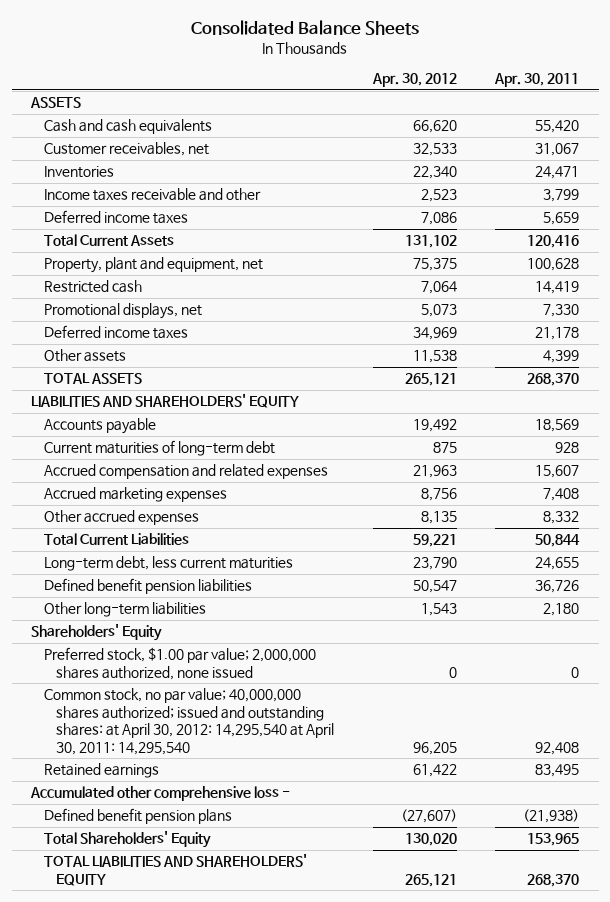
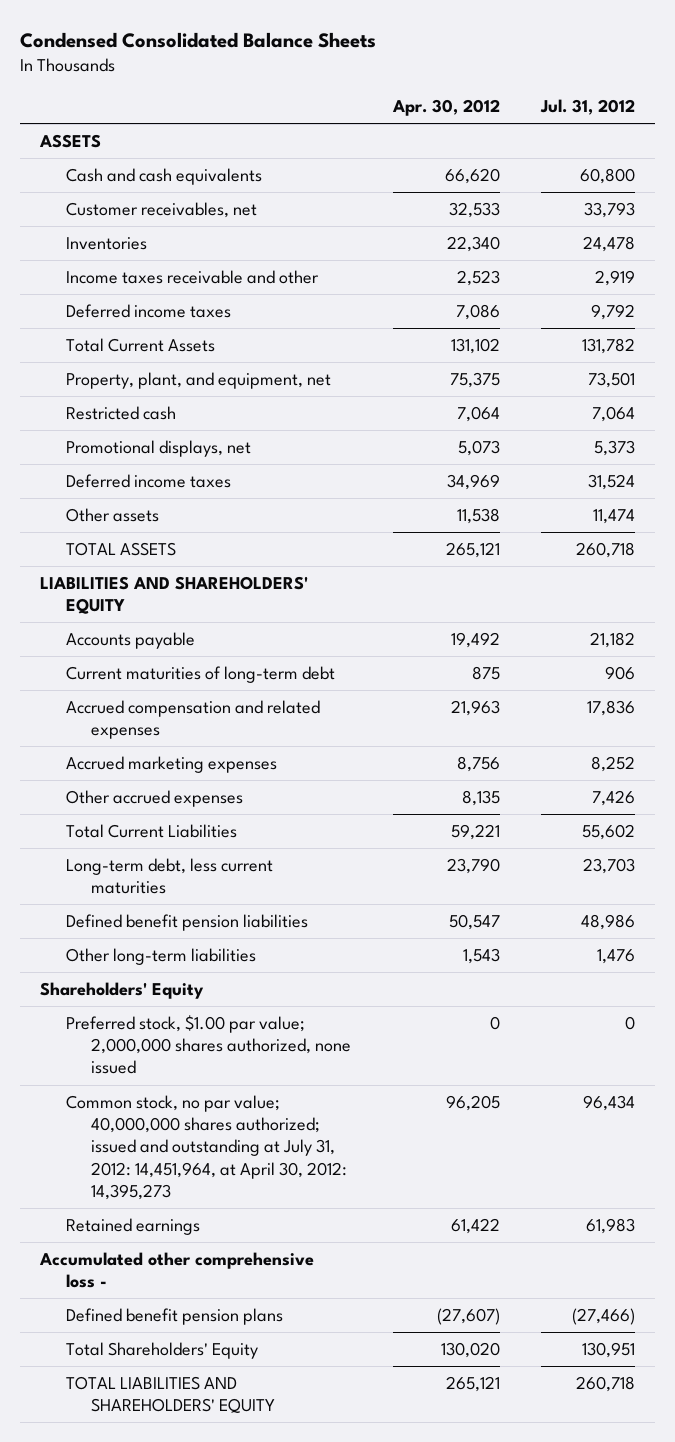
[191,19,420,35] Consolidated Balance Sheets -> [19,32,376,49] Condensed Consolidated Balance Sheets
[494,73,580,88] Apr. 30, 2011 -> none
none -> [539,99,635,116] Jul. 31, 2012
[43,257,263,274] Property, plant and equipment, net -> [65,371,331,389] Property, plant, and equipment, net
[43,688,335,755] Common stock, no par value; 40,000,000 shares authorized; issued and outstanding shares: at April 30, 2012: 14,295,540 at April 30, 2011: 14,295,540 -> [65,1094,348,1200] Common stock, no par value; 40,000,000 shares authorized; issued and outstanding at July 31, 2012: 14,451,964, at April 30, 2012: 14,395,273

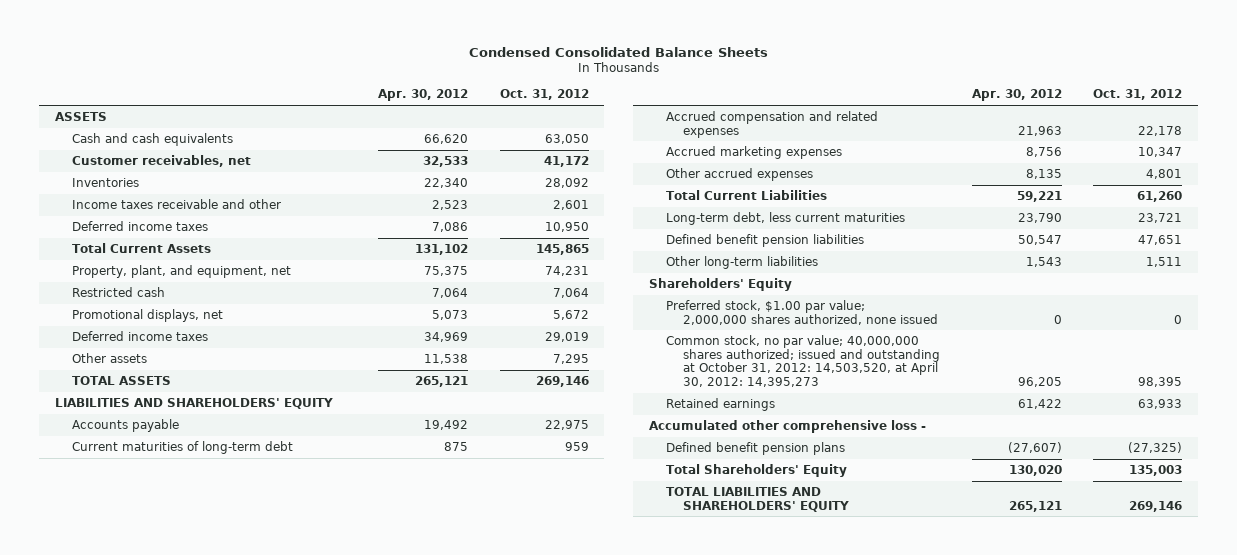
[539,99,635,116] Jul. 31, 2012 -> none
none -> [499,89,589,101] Oct. 31, 2012
[65,1094,348,1200] Common stock, no par value; 40,000,000 shares authorized; issued and outstanding at July 31, 2012: 14,451,964, at April 30, 2012: 14,395,273 -> [665,335,940,387] Common stock, no par value; 40,000,000 shares authorized; issued and outstanding at October 31, 2012: 14,503,520, at April 30, 2012: 14,395,273

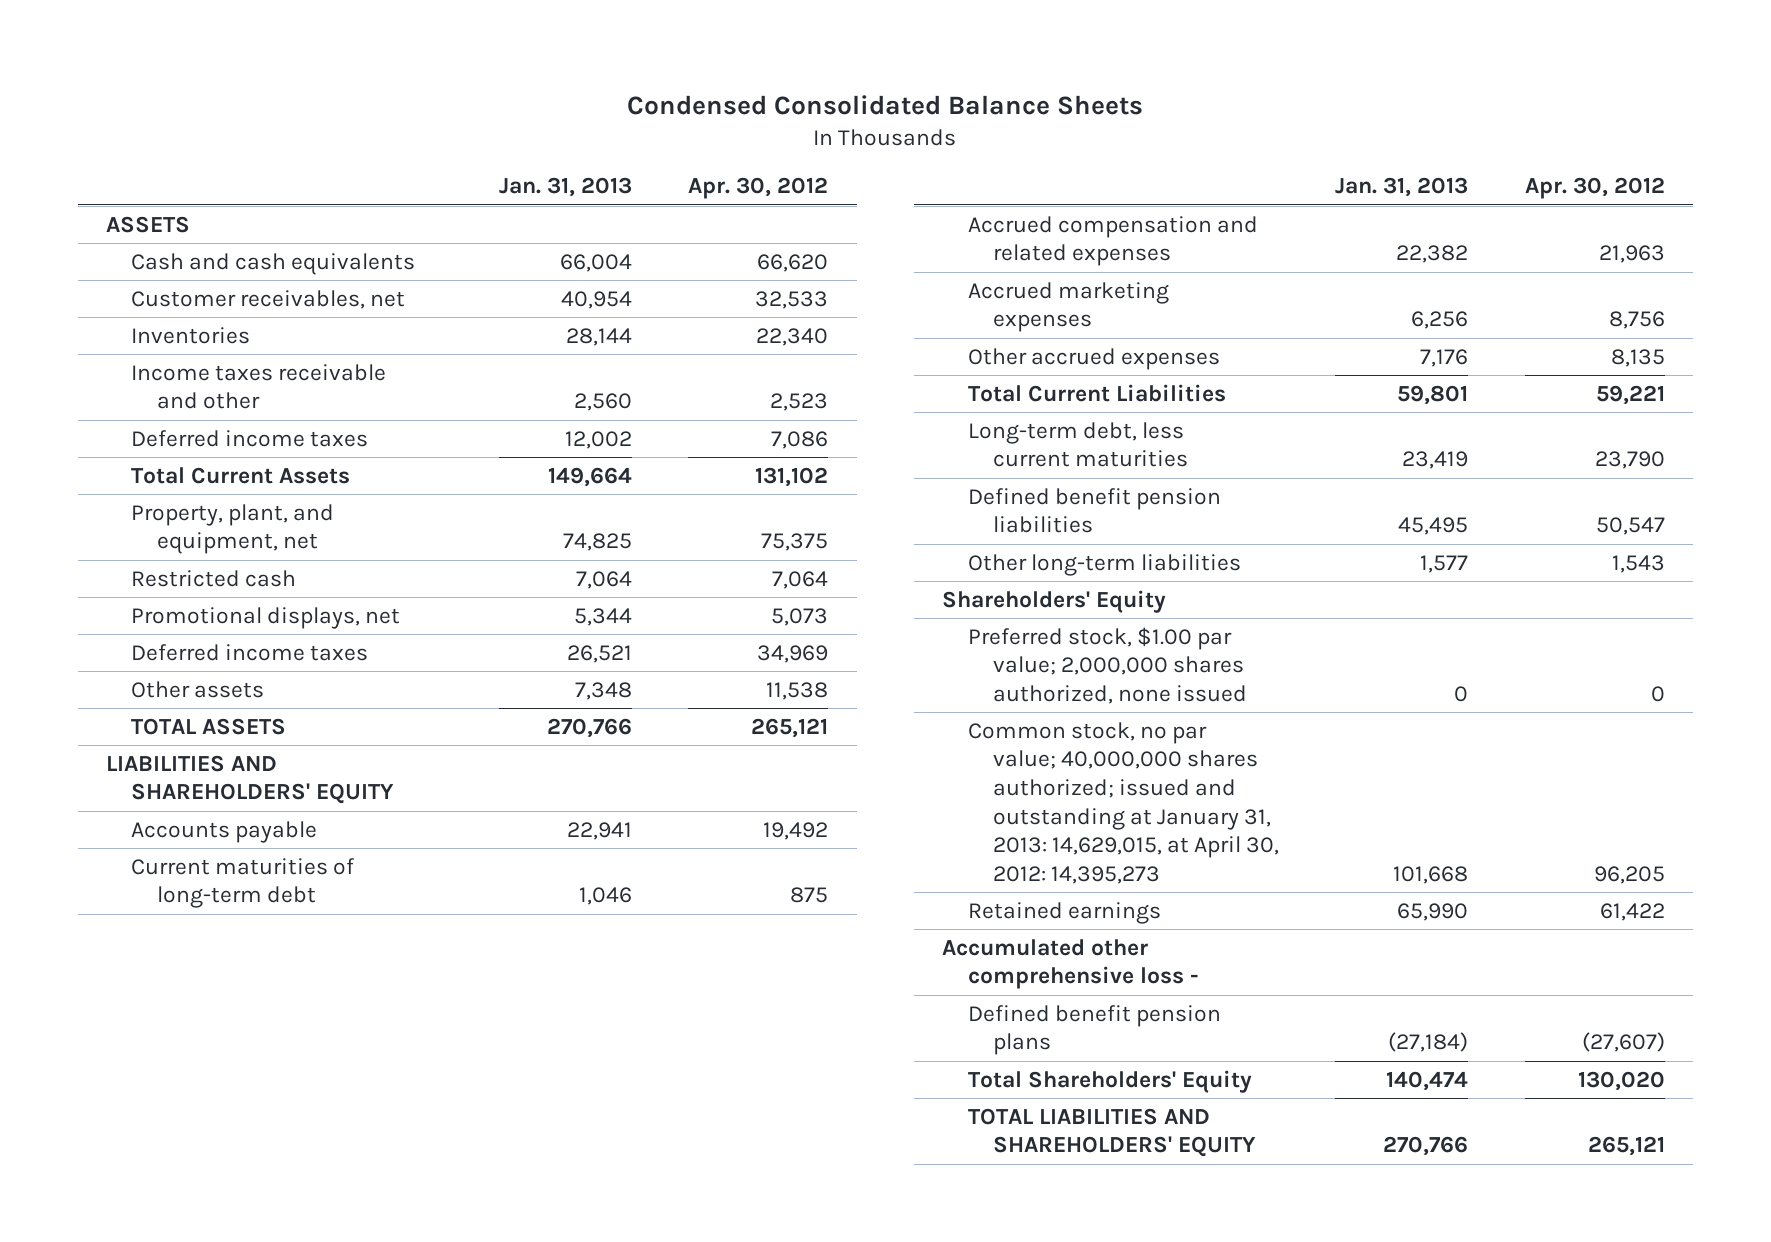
[499,89,589,101] Oct. 31, 2012 -> none
none -> [499,177,633,198] Jan. 31, 2013
[665,335,940,387] Common stock, no par value; 40,000,000 shares authorized; issued and outstanding at October 31, 2012: 14,503,520, at April 30, 2012: 14,395,273 -> [967,721,1279,884] Common stock, no par value; 40,000,000 shares authorized; issued and outstanding at January 31, 2013: 14,629,015, at April 30, 2012: 14,395,273

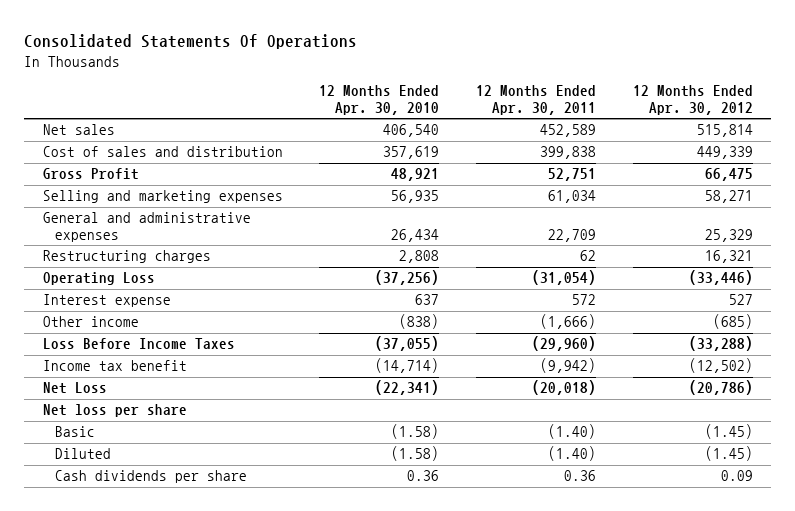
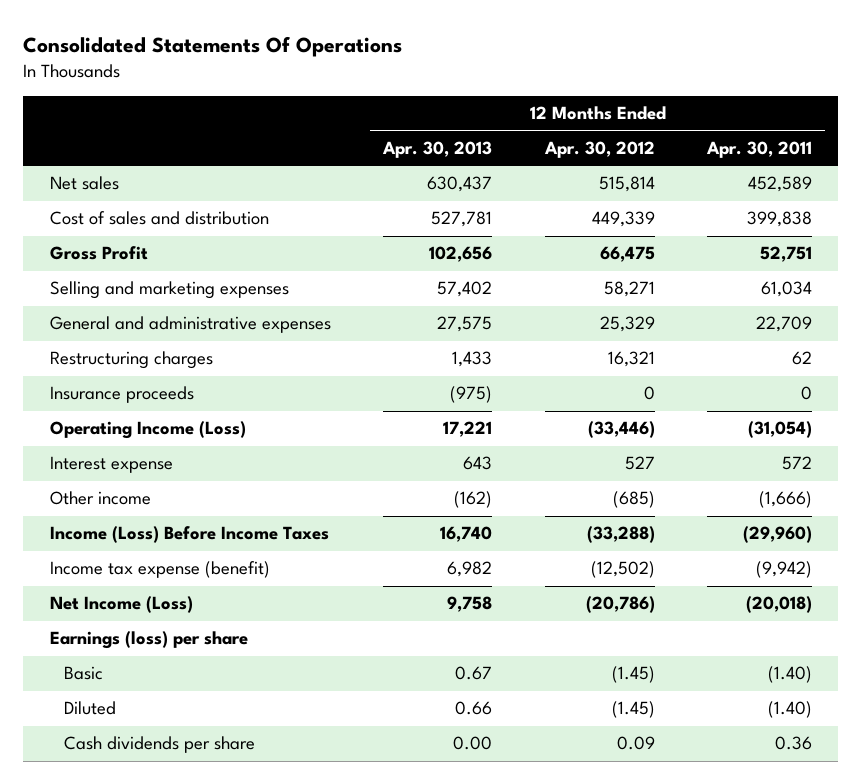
[319,85,440,115] 12 Months Ended Apr. 30, 2010 -> none
none -> [382,140,493,158] Apr. 30, 2013
none -> [49,386,194,404] Insurance proceeds
[42,272,155,286] Operating Loss -> [49,421,246,440] Operating Income (Loss)
[42,338,235,350] Loss Before Income Taxes -> [49,526,329,544] Income (Loss) Before Income Taxes
[42,360,187,372] Income tax benefit -> [49,561,270,579] Income tax expense (benefit)
[42,382,107,395] Net Loss -> [49,596,193,614] Net Income (Loss)
[42,404,187,418] Net loss per share -> [49,631,248,650] Earnings (loss) per share

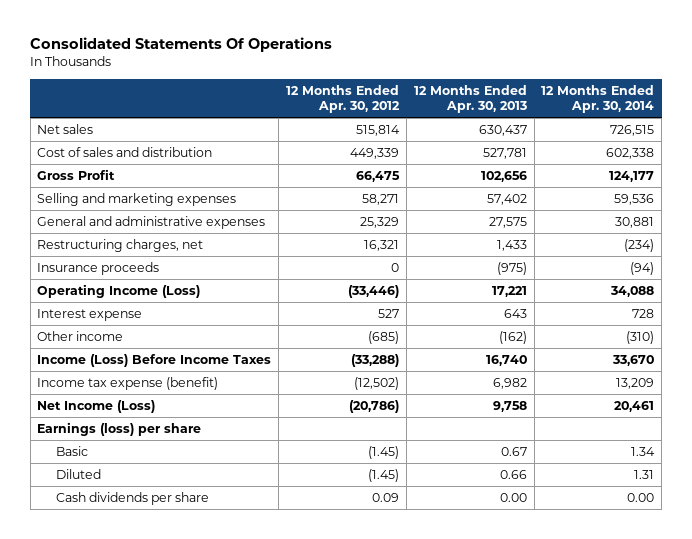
[706,140,813,158] Apr. 30, 2011 -> none
none -> [541,84,655,114] 12 Months Ended Apr. 30, 2014
[49,351,213,370] Restructuring charges -> [37,238,204,252] Restructuring charges, net

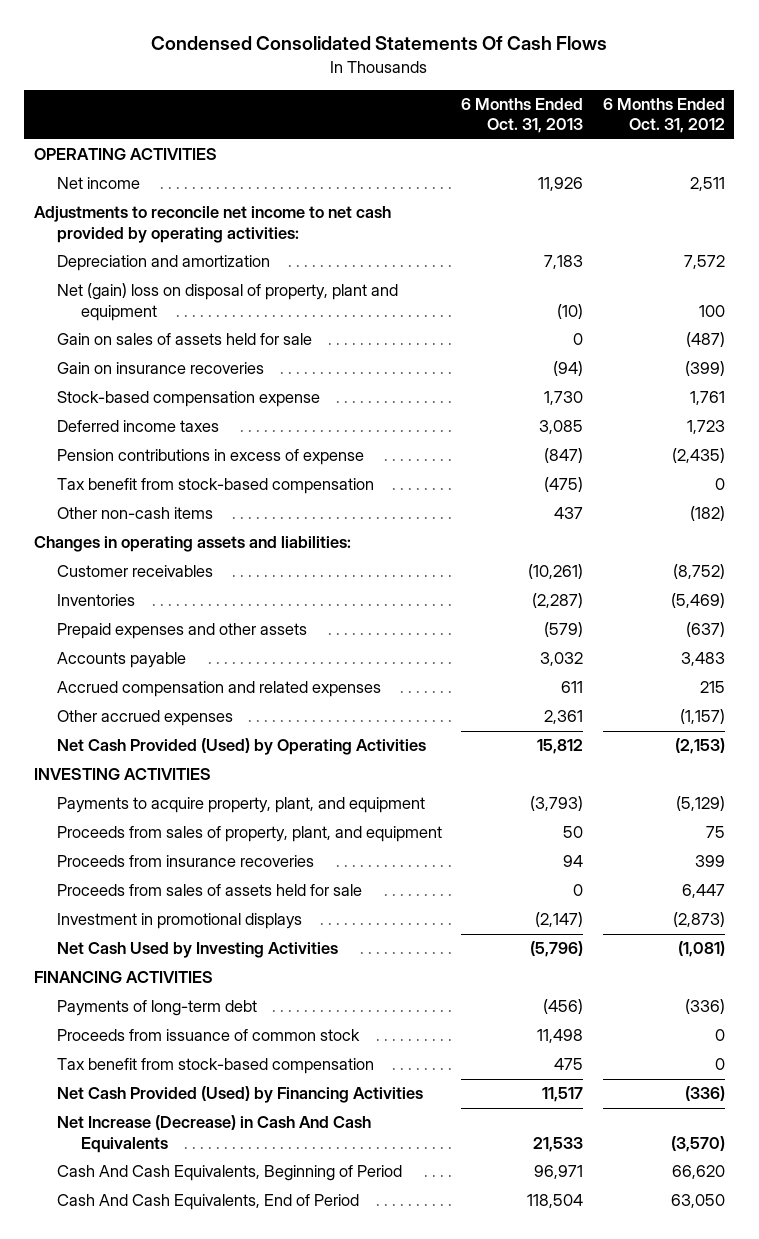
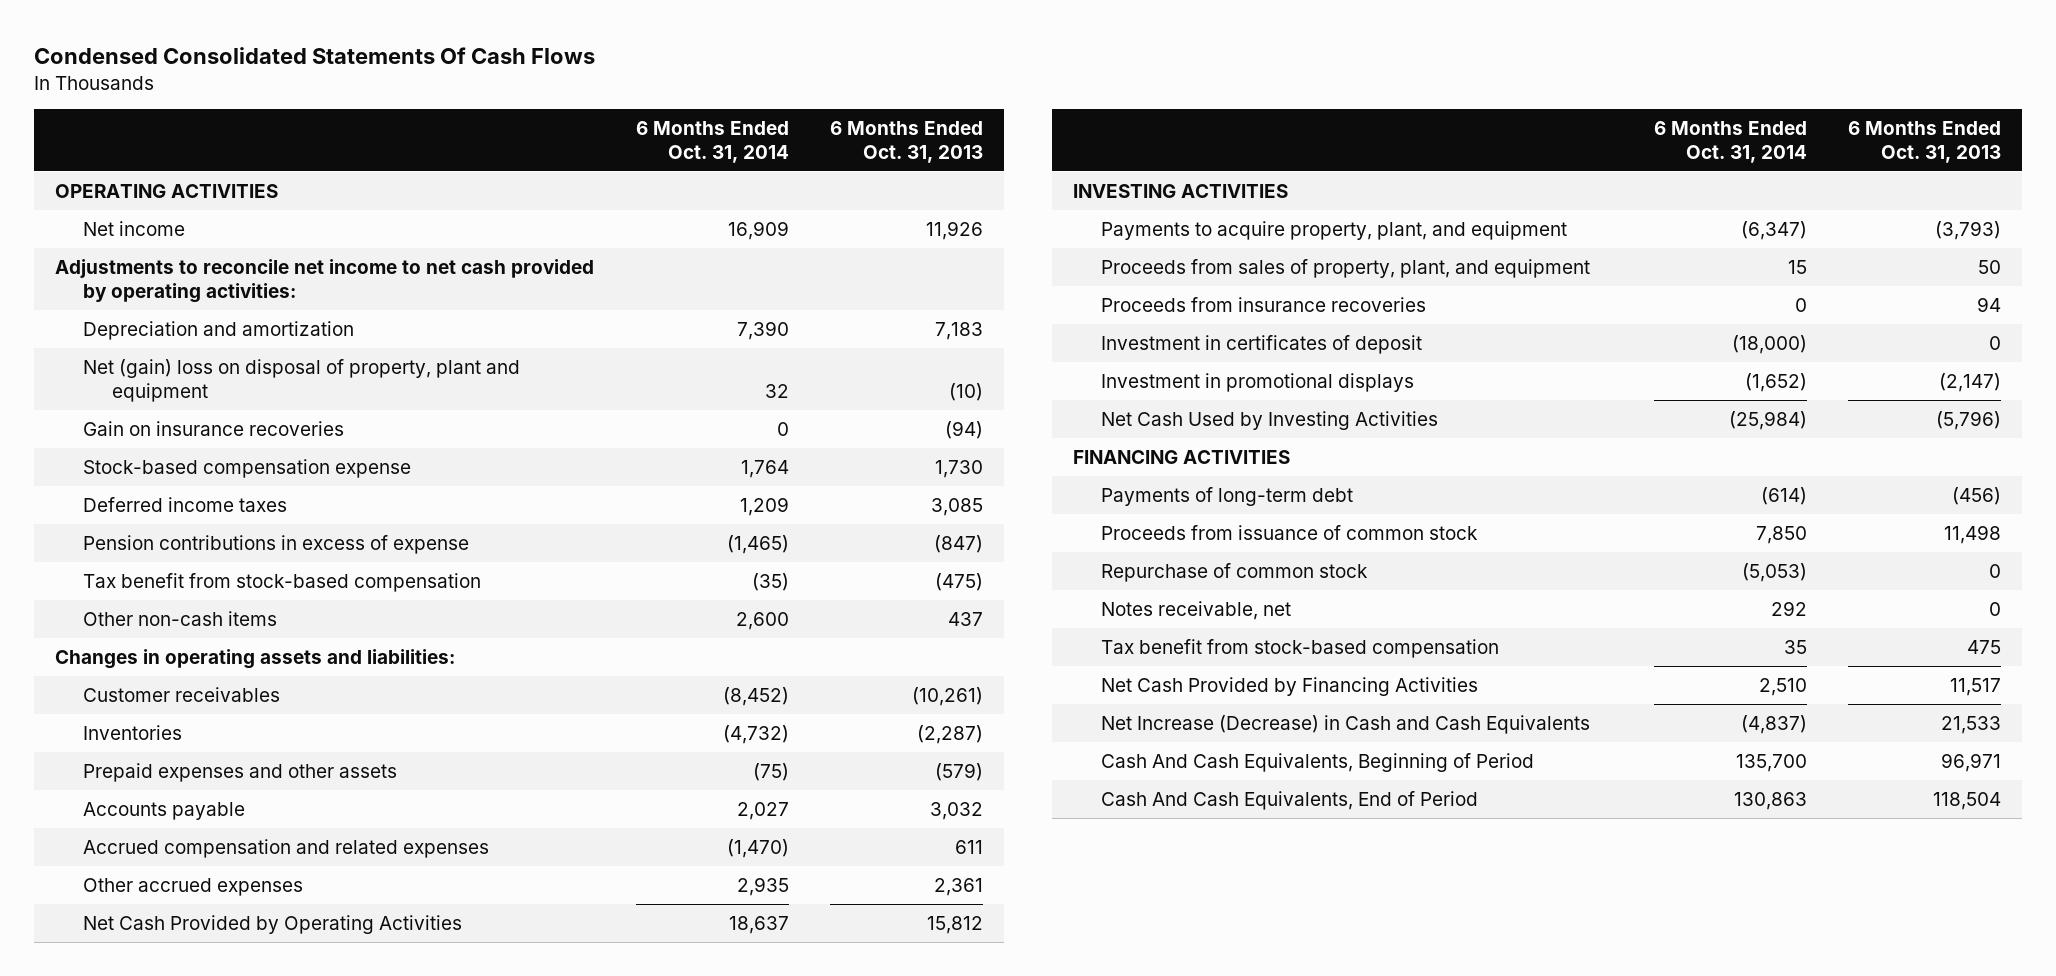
[602,98,725,134] 6 Months Ended Oct. 31, 2012 -> none
none -> [635,121,789,163] 6 Months Ended Oct. 31, 2014
[57,333,313,346] Gain on sales of assets held for sale -> none
[57,738,427,756] Net Cash Provided (Used) by Operating Activities -> [83,915,463,935] Net Cash Provided by Operating Activities
[57,884,363,897] Proceeds from sales of assets held for sale -> none
none -> [1101,335,1423,355] Investment in certificates of deposit
none -> [1101,563,1369,583] Repurchase of common stock
none -> [1101,601,1292,621] Notes receivable, net
[57,1086,424,1104] Net Cash Provided (Used) by Financing Activities -> [1101,677,1479,697] Net Cash Provided by Financing Activities
[57,1115,372,1153] Net Increase (Decrease) in Cash And Cash Equivalents -> [1101,715,1591,735] Net Increase (Decrease) in Cash and Cash Equivalents

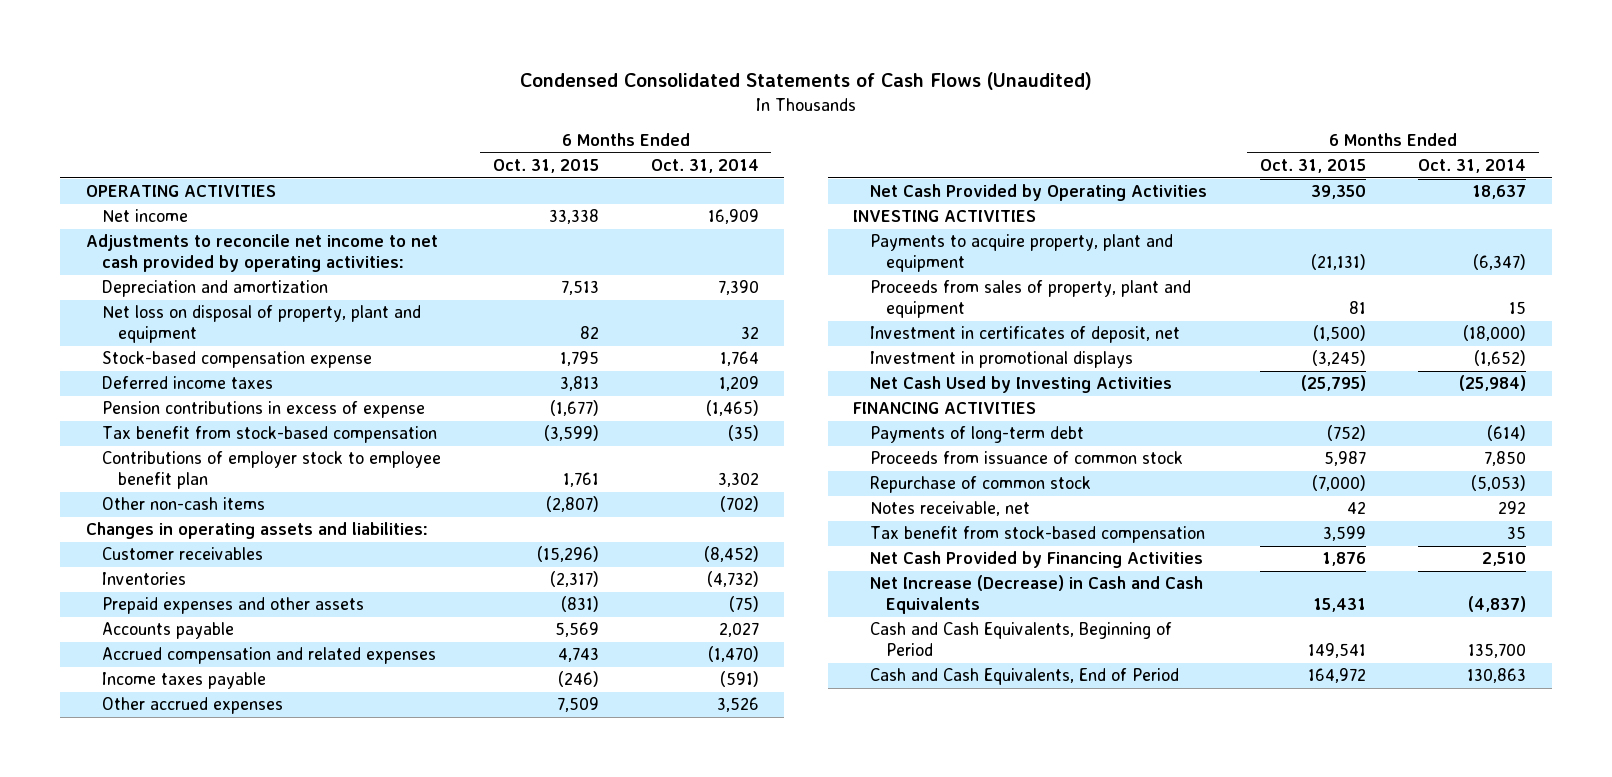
[34,46,596,64] Condensed Consolidated Statements Of Cash Flows -> [519,72,1092,91] Condensed Consolidated Statements of Cash Flows (Unaudited)
[830,121,984,163] 6 Months Ended Oct. 31, 2013 -> none
none -> [492,159,599,174] Oct. 31, 2015
[83,421,345,437] Gain on insurance recoveries -> none
[83,359,521,402] Net (gain) loss on disposal of property, plant and equipment -> [102,305,422,343] Net loss on disposal of property, plant and equipment
none -> [102,451,442,489] Contributions of employer stock to employee benefit plan
[735,612,789,631] 2,600 -> [719,496,759,513] (702)
none -> [102,672,267,690] Income taxes payable
[736,877,789,897] 2,935 -> [716,697,759,713] 3,526
[1101,297,1427,313] Proceeds from insurance recoveries -> none
[1101,221,1568,241] Payments to acquire property, plant, and equipment -> [869,234,1173,272] Payments to acquire property, plant and equipment
[1101,259,1591,279] Proceeds from sales of property, plant, and equipment -> [869,280,1191,318] Proceeds from sales of property, plant and equipment
[1101,335,1423,355] Investment in certificates of deposit -> [869,326,1180,344] Investment in certificates of deposit, net
[1101,753,1535,773] Cash And Cash Equivalents, Beginning of Period -> [869,622,1172,656] Cash and Cash Equivalents, Beginning of Period
[1101,791,1479,811] Cash And Cash Equivalents, End of Period -> [869,668,1179,686] Cash and Cash Equivalents, End of Period

